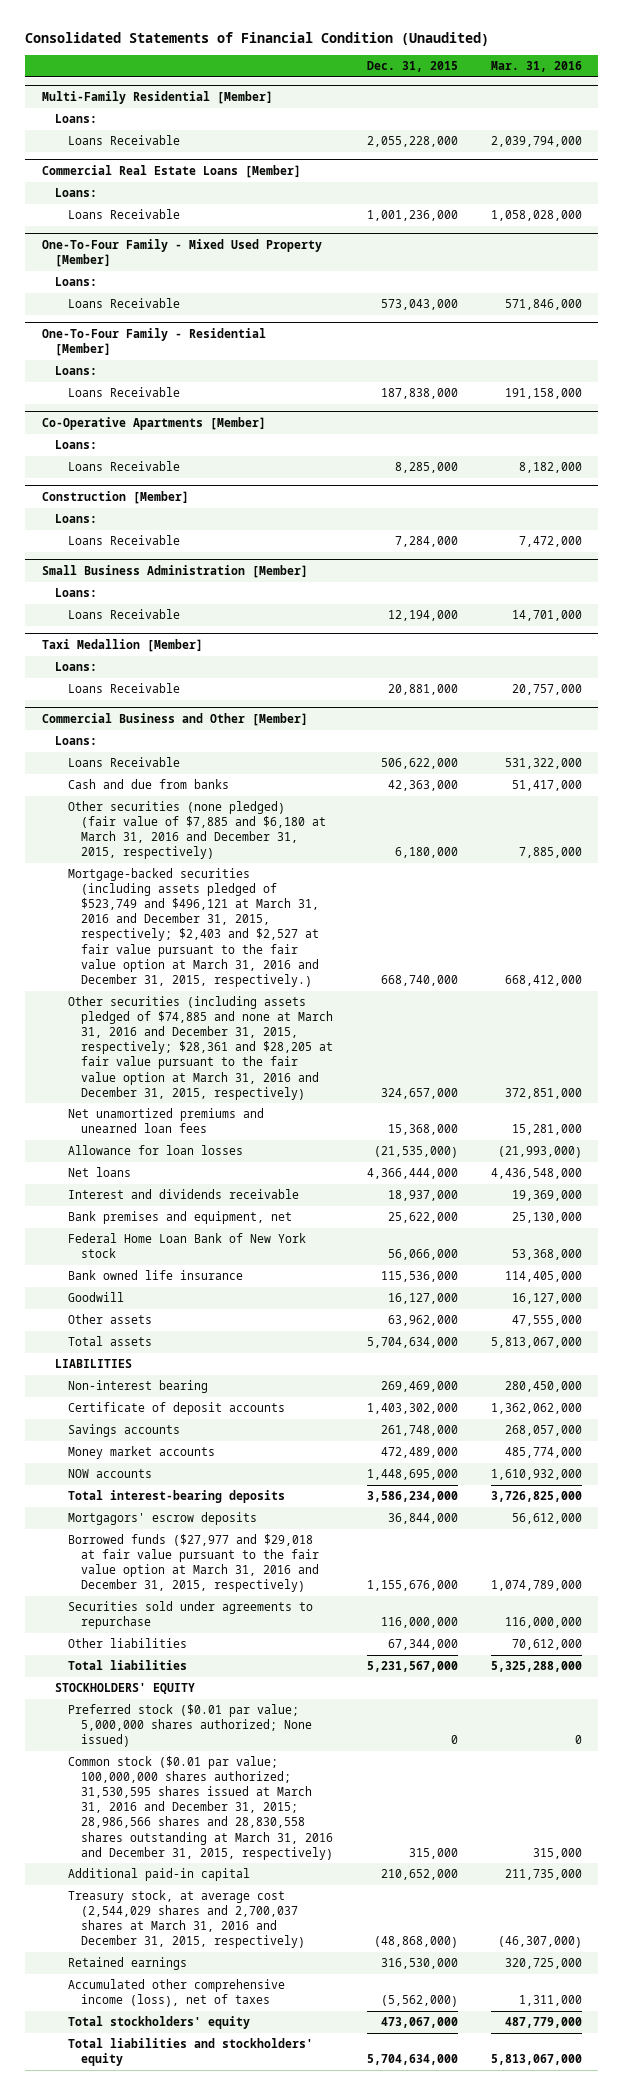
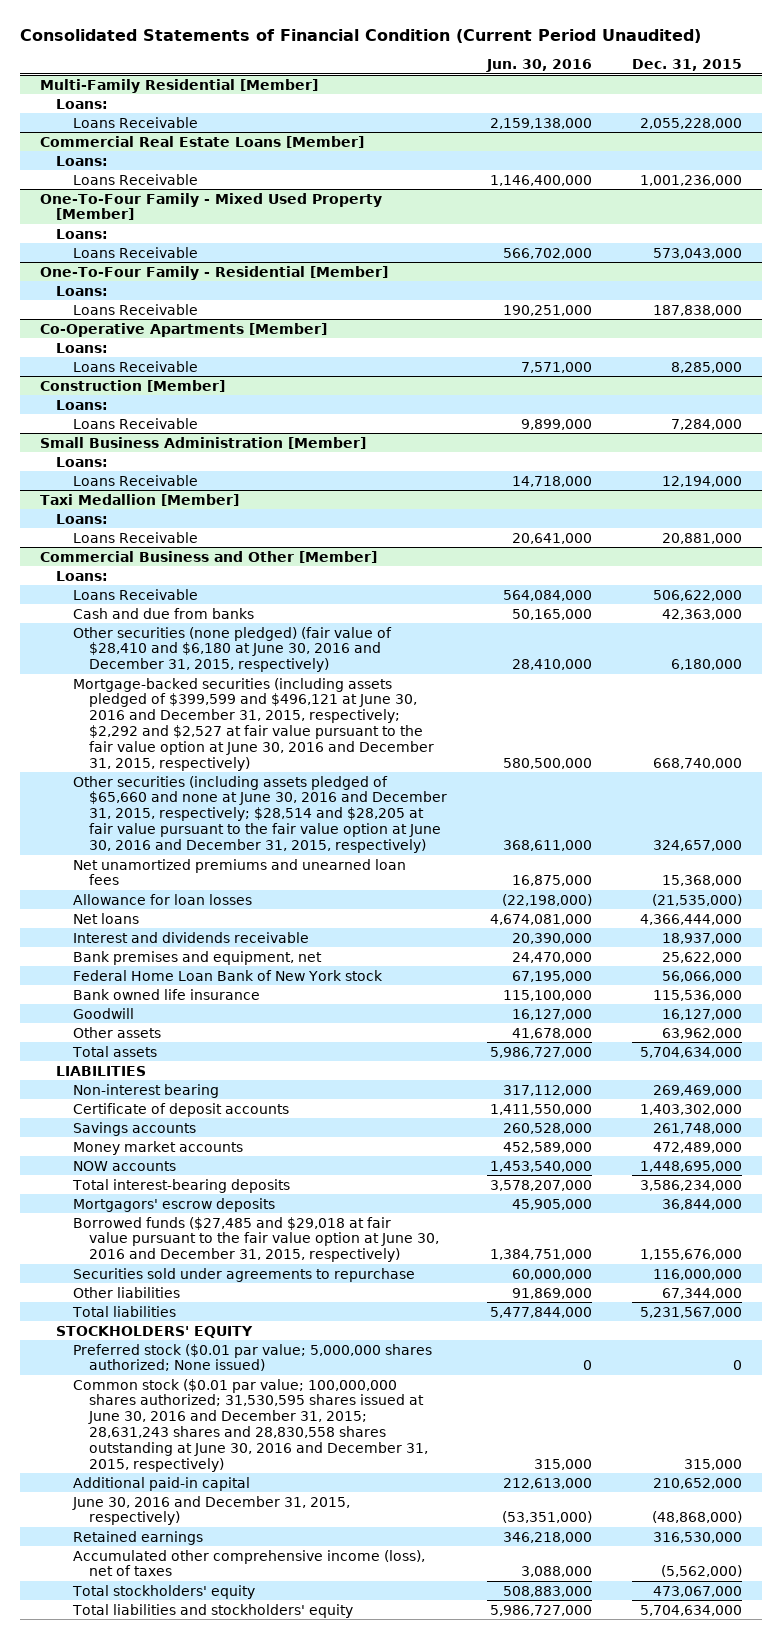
[25,32,490,47] Consolidated Statements of Financial Condition (Unaudited) -> [20,28,702,43] Consolidated Statements of Financial Condition (Current Period Unaudited)
[490,61,582,73] Mar. 31, 2016 -> none
none -> [486,59,593,73] Jun. 30, 2016
[68,801,327,860] Other securities (none pledged) (fair value of $7,885 and $6,180 at March 31, 2016 and December 31, 2015, respectively) -> [72,626,392,673] Other securities (none pledged) (fair value of $28,410 and $6,180 at June 30, 2016 and December 31, 2015, respectively)
[68,868,320,987] Mortgage-backed securities (including assets pledged of $523,749 and $496,121 at March 31, 2016 and December 31, 2015, respectively; $2,403 and $2,527 at fair value pursuant to the fair value option at March 31, 2016 and December 31, 2015, respectively.) -> [72,677,434,771] Mortgage-backed securities (including assets pledged of $399,599 and $496,121 at June 30, 2016 and December 31, 2015, respectively; $2,292 and $2,527 at fair value pursuant to the fair value option at June 30, 2016 and December 31, 2015, respectively)
[68,996,334,1100] Other securities (including assets pledged of $74,885 and none at March 31, 2016 and December 31, 2015, respectively; $28,361 and $28,205 at fair value pursuant to the fair value option at March 31, 2016 and December 31, 2015, respectively) -> [72,775,447,853] Other securities (including assets pledged of $65,660 and none at June 30, 2016 and December 31, 2015, respectively; $28,514 and $28,205 at fair value pursuant to the fair value option at June 30, 2016 and December 31, 2015, respectively)
[68,1534,320,1593] Borrowed funds ($27,977 and $29,018 at fair value pursuant to the fair value option at March 31, 2016 and December 31, 2015, respectively) -> [72,1216,439,1263] Borrowed funds ($27,485 and $29,018 at fair value pursuant to the fair value option at June 30, 2016 and December 31, 2015, respectively)
[68,1756,334,1860] Common stock ($0.01 par value; 100,000,000 shares authorized; 31,530,595 shares issued at March 31, 2016 and December 31, 2015; 28,986,566 shares and 28,830,558 shares outstanding at March 31, 2016 and December 31, 2015, respectively) -> [72,1378,428,1472] Common stock ($0.01 par value; 100,000,000 shares authorized; 31,530,595 shares issued at June 30, 2016 and December 31, 2015; 28,631,243 shares and 28,830,558 shares outstanding at June 30, 2016 and December 31, 2015, respectively)
[68,1890,306,1949] Treasury stock, at average cost (2,544,029 shares and 2,700,037 shares at March 31, 2016 and December 31, 2015, respectively) -> [71,1495,350,1526] June 30, 2016 and December 31, 2015, respectively)

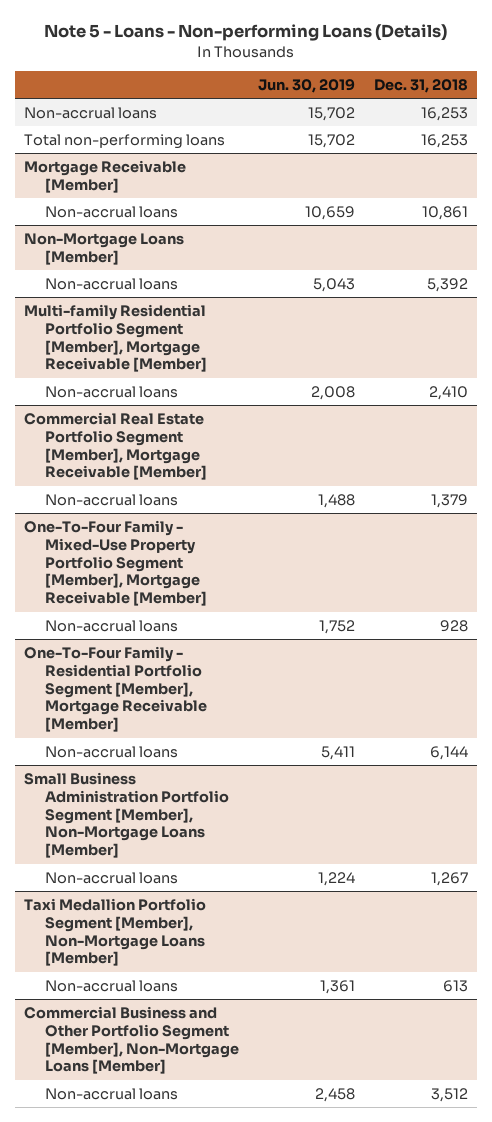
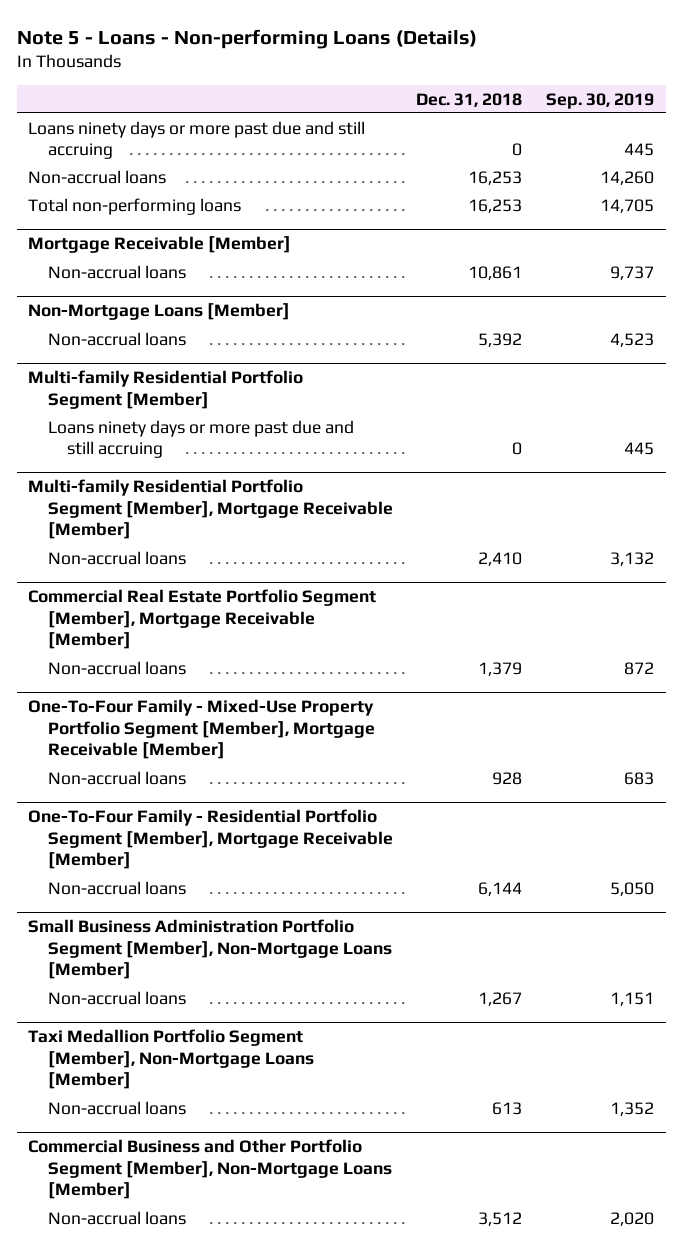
[257,79,355,94] Jun. 30, 2019 -> none
none -> [545,92,654,109] Sep. 30, 2019
none -> [28,120,366,160] Loans ninety days or more past due and still accruing
none -> [28,370,304,409] Multi-family Residential Portfolio Segment [Member]
none -> [47,419,354,459] Loans ninety days or more past due and still accruing

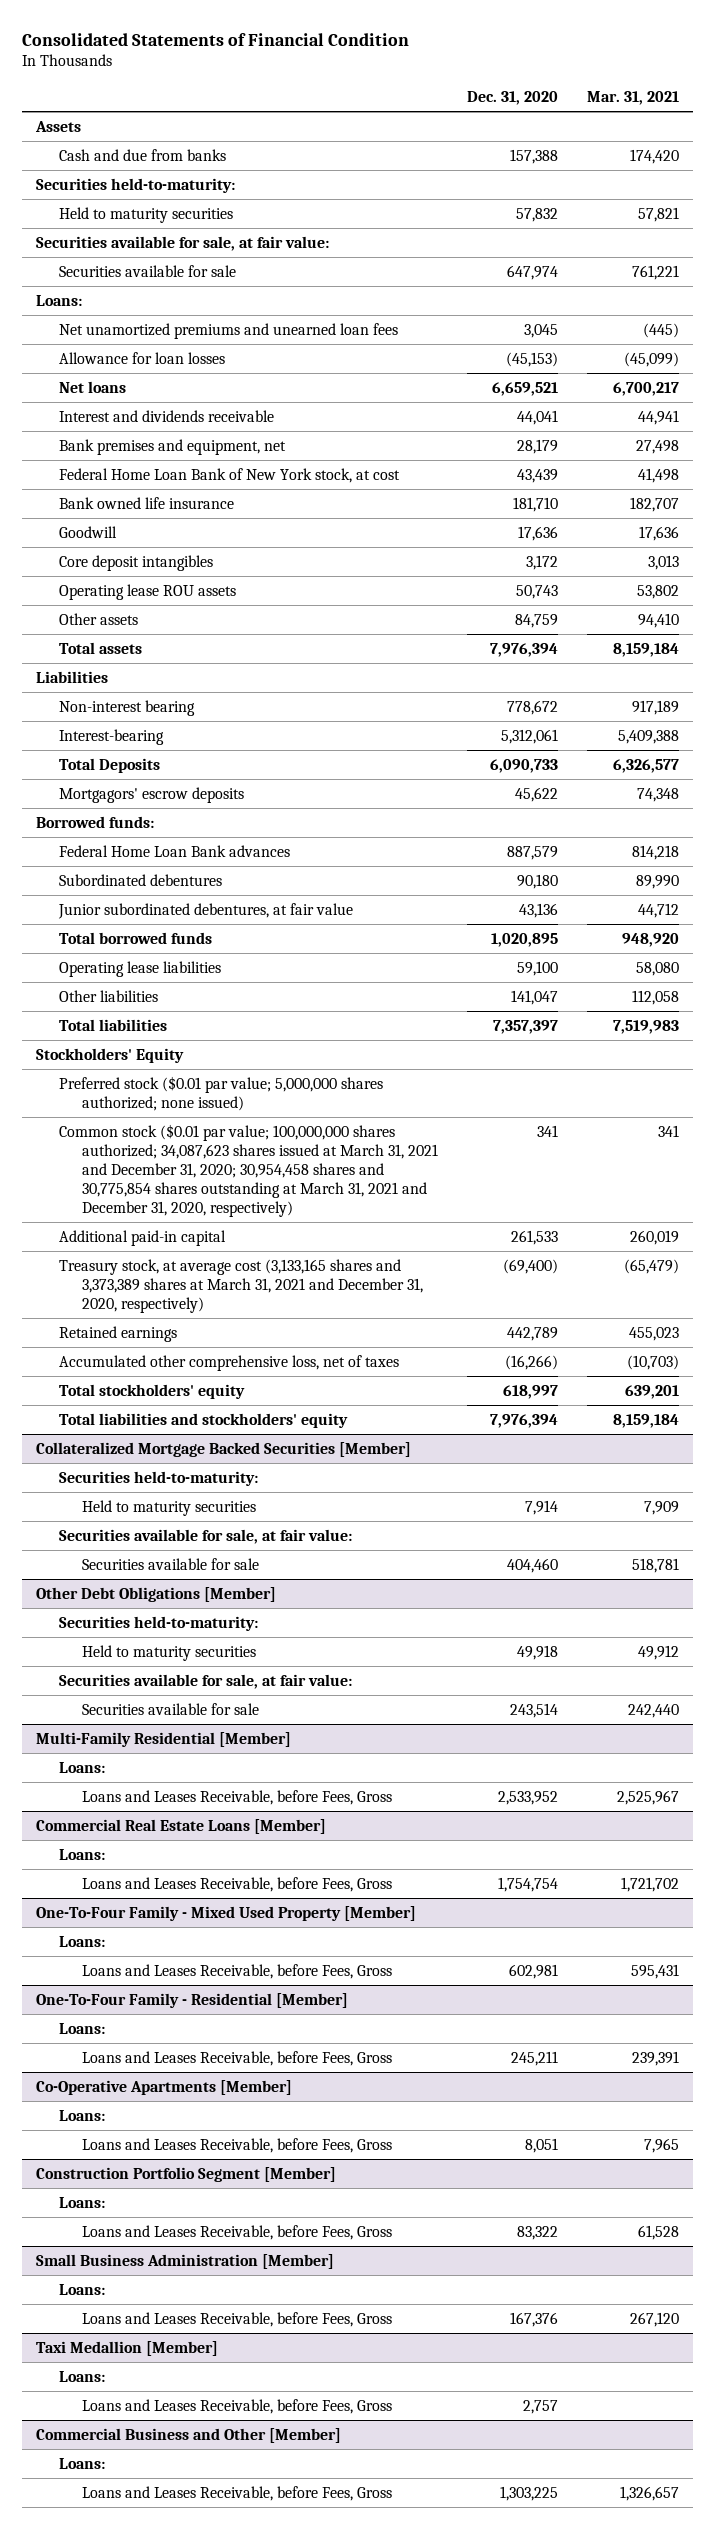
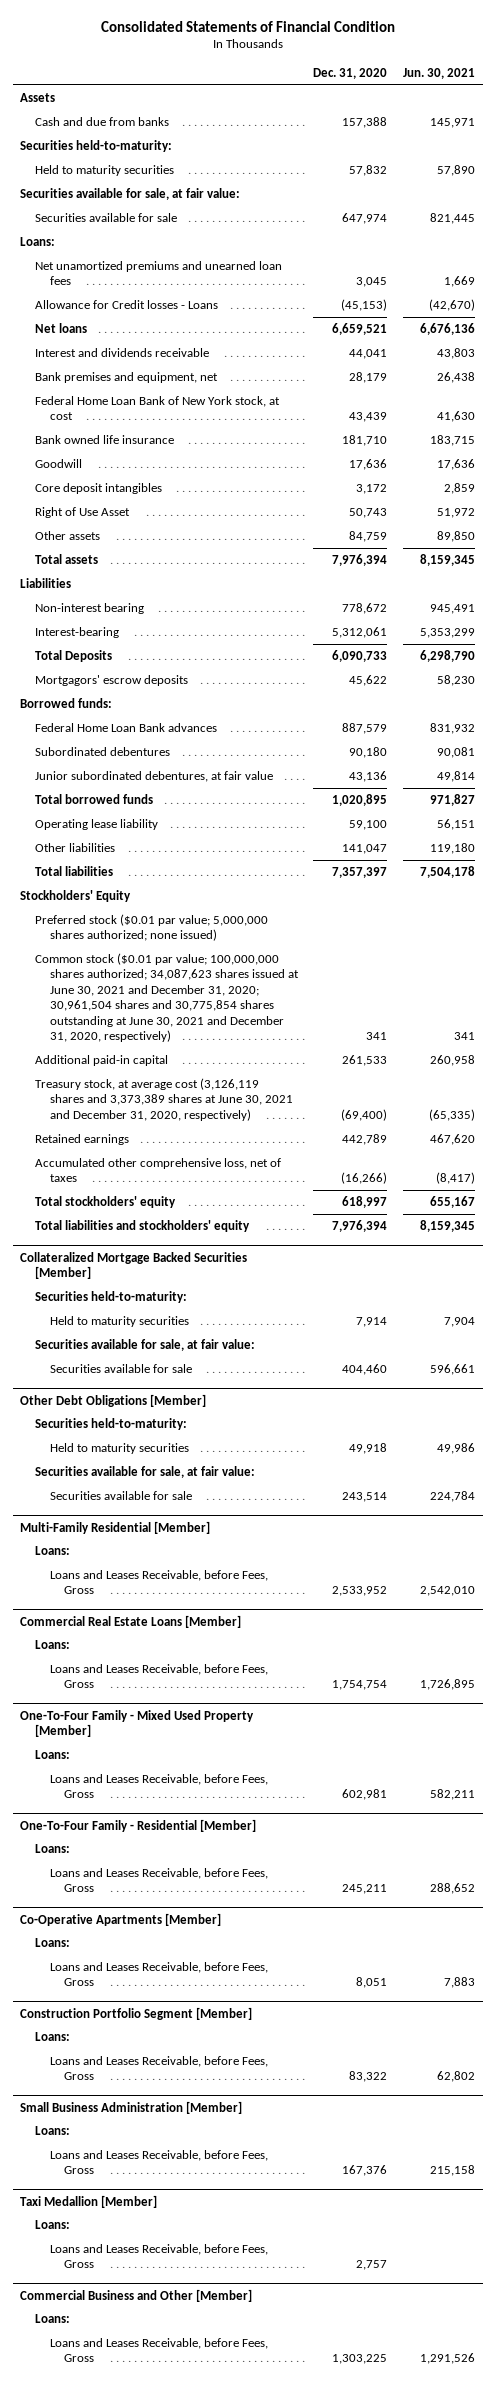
[586,90,679,105] Mar. 31, 2021 -> none
none -> [402,67,475,79] Jun. 30, 2021
[58,351,225,364] Allowance for loan losses -> [34,299,218,309] Allowance for Credit losses - Loans
[58,583,236,600] Operating lease ROU assets -> [34,506,130,518] Right of Use Asset
[58,960,221,977] Operating lease liabilities -> [34,818,158,830] Operating lease liability
[58,1123,438,1218] Common stock ($0.01 par value; 100,000,000 shares authorized; 34,087,623 shares issued at March 31, 2021 and December 31, 2020; 30,954,458 shares and 30,775,854 shares outstanding at March 31, 2021 and December 31, 2020, respectively) -> [34,952,299,1043] Common stock ($0.01 par value; 100,000,000 shares authorized; 34,087,623 shares issued at June 30, 2021 and December 31, 2020; 30,961,504 shares and 30,775,854 shares outstanding at June 30, 2021 and December 31, 2020, respectively)
[58,1258,423,1313] Treasury stock, at average cost (3,133,165 shares and 3,373,389 shares at March 31, 2021 and December 31, 2020, respectively) -> [34,1077,293,1121] Treasury stock, at average cost (3,126,119 shares and 3,373,389 shares at June 30, 2021 and December 31, 2020, respectively)

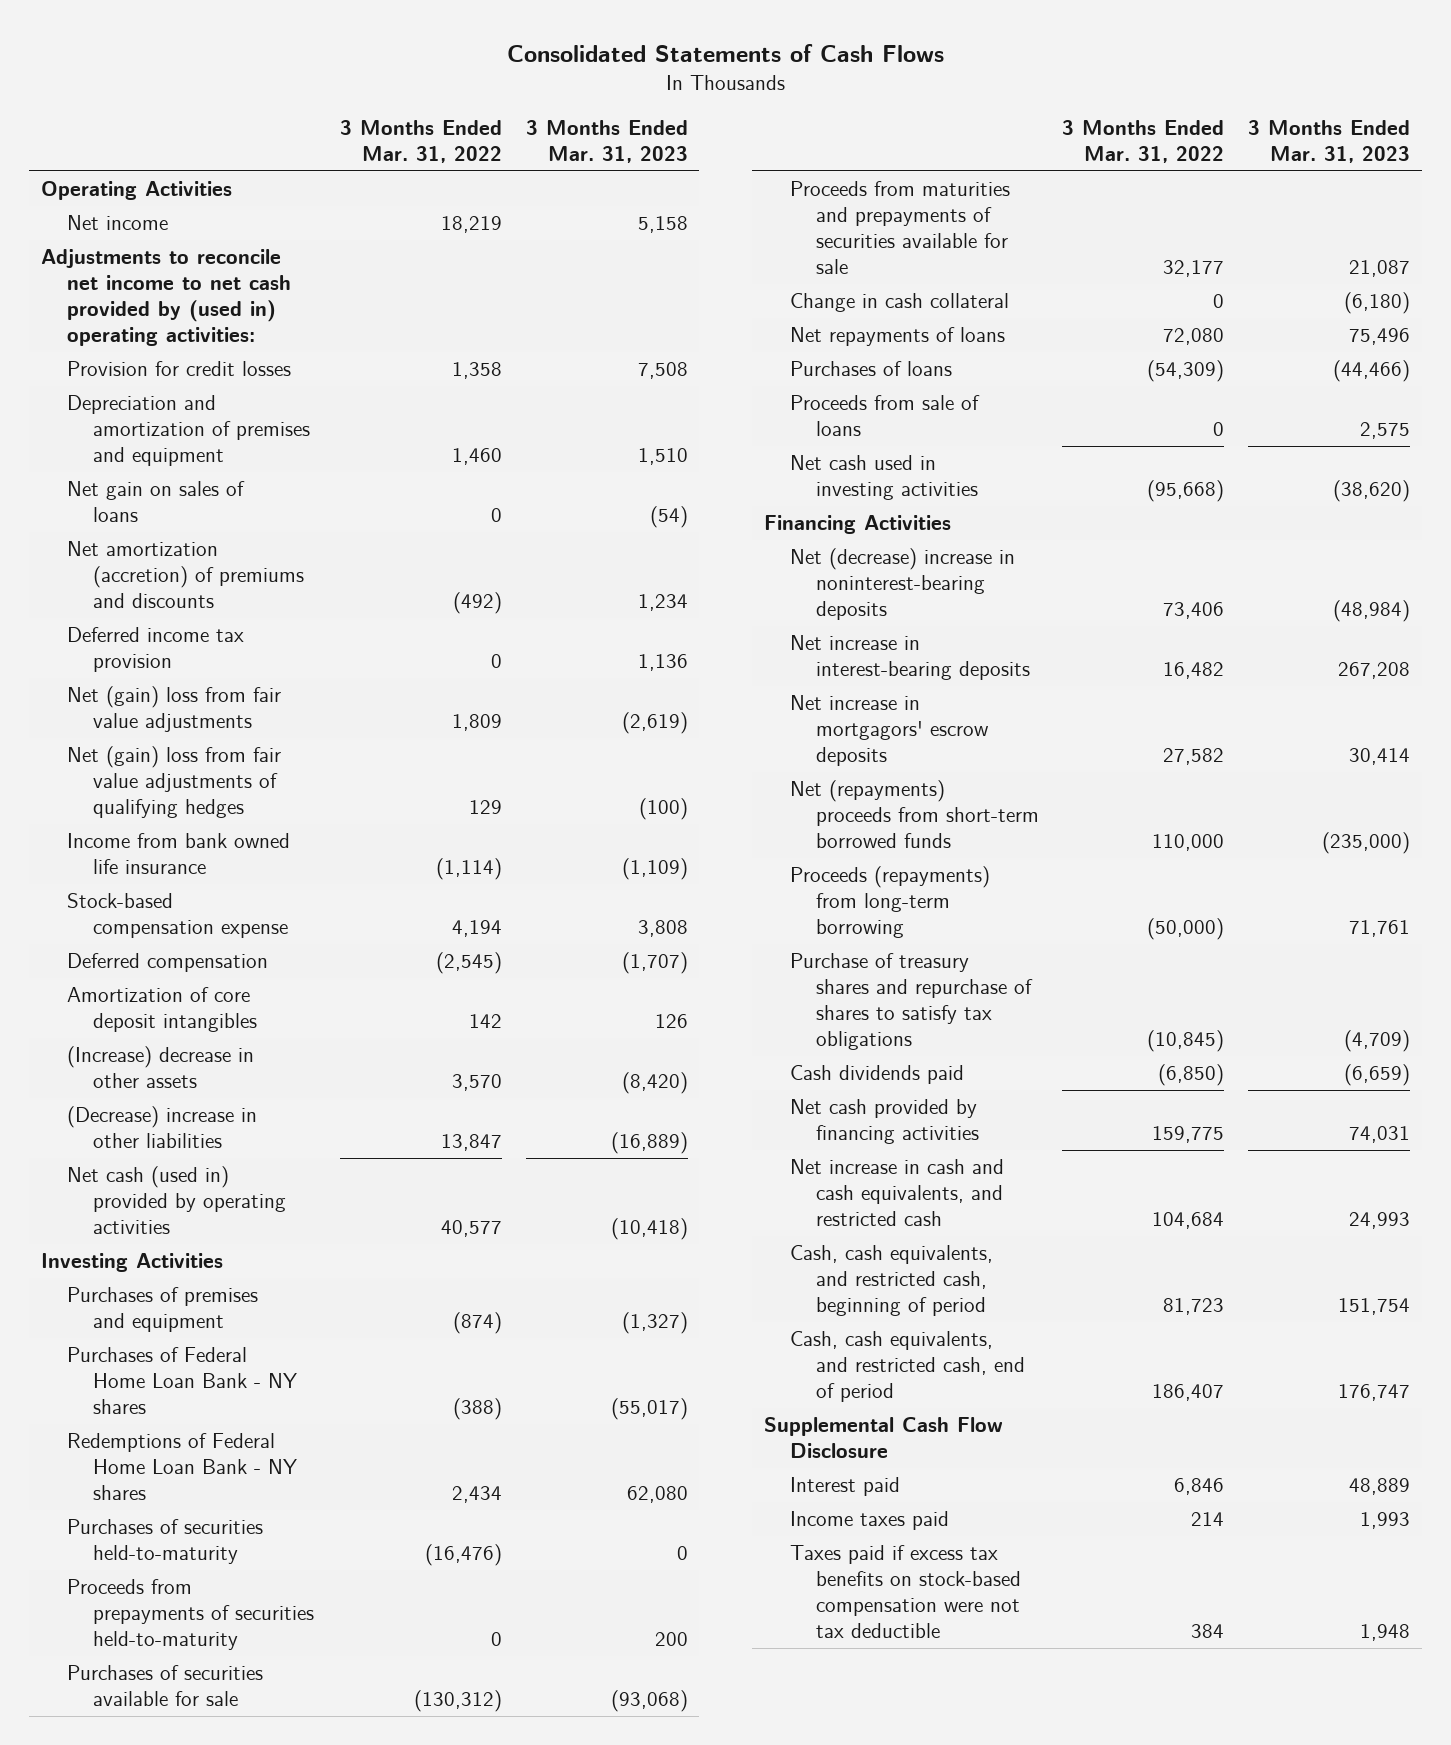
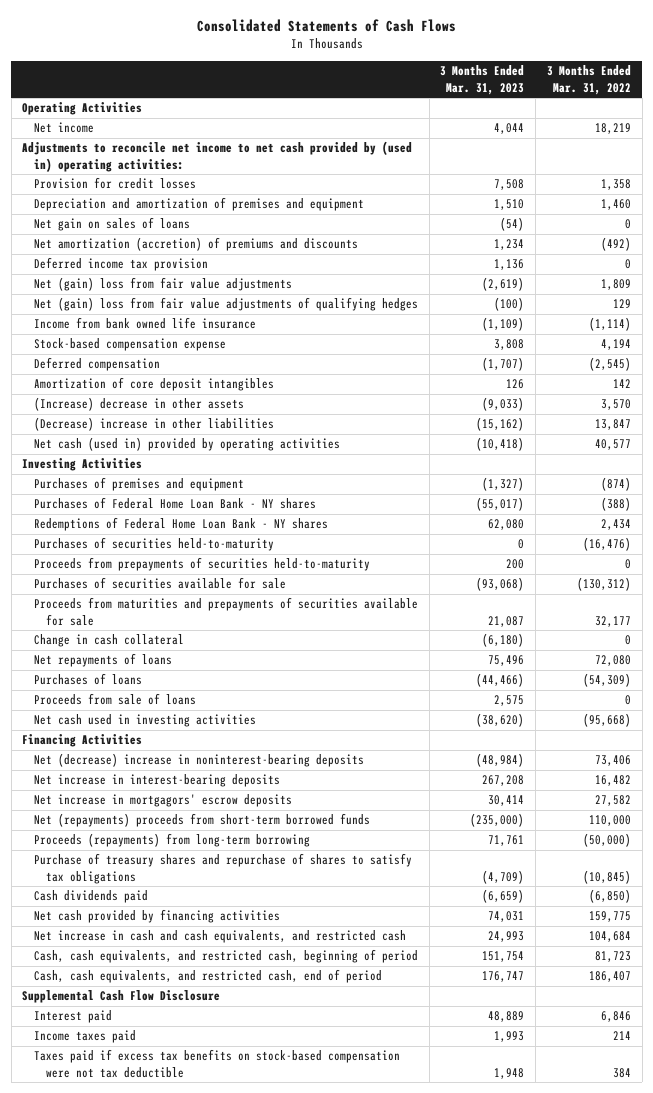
[637,216,688,234] 5,158 -> [494,123,525,135] 4,044
[621,1072,688,1095] (8,420) -> [482,397,525,412] (9,033)
[610,1132,688,1155] (16,889) -> [476,417,525,432] (15,162)

